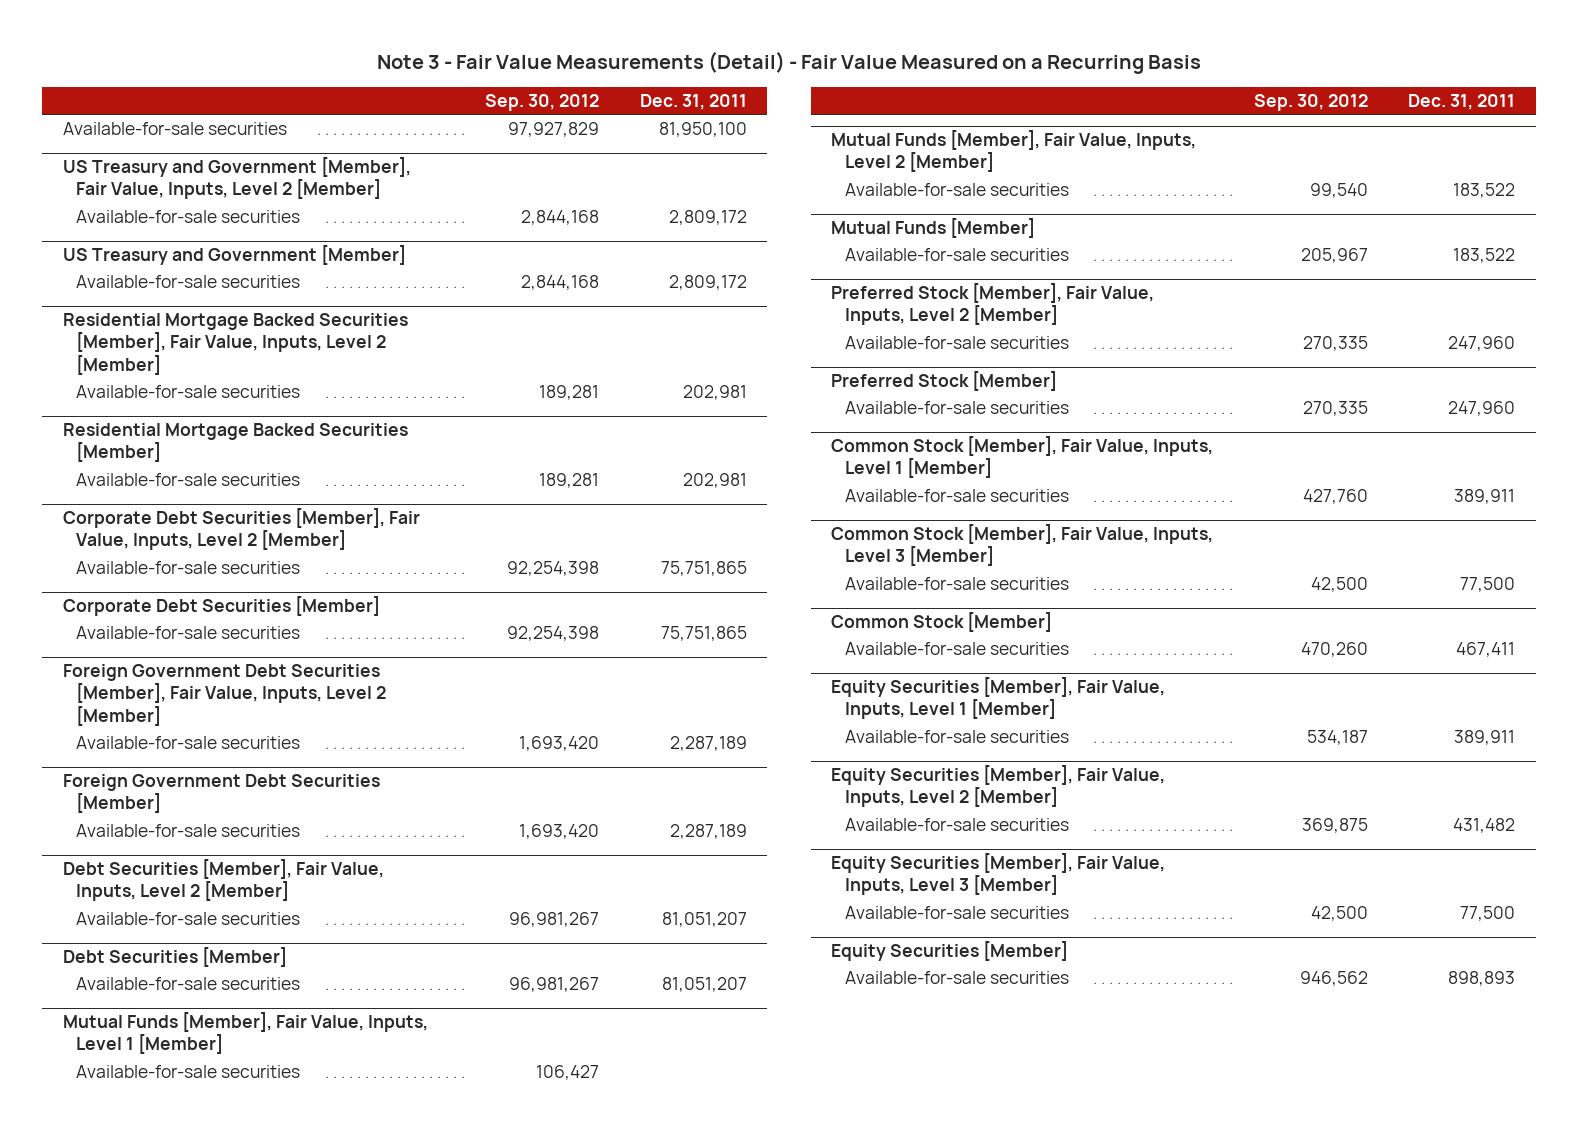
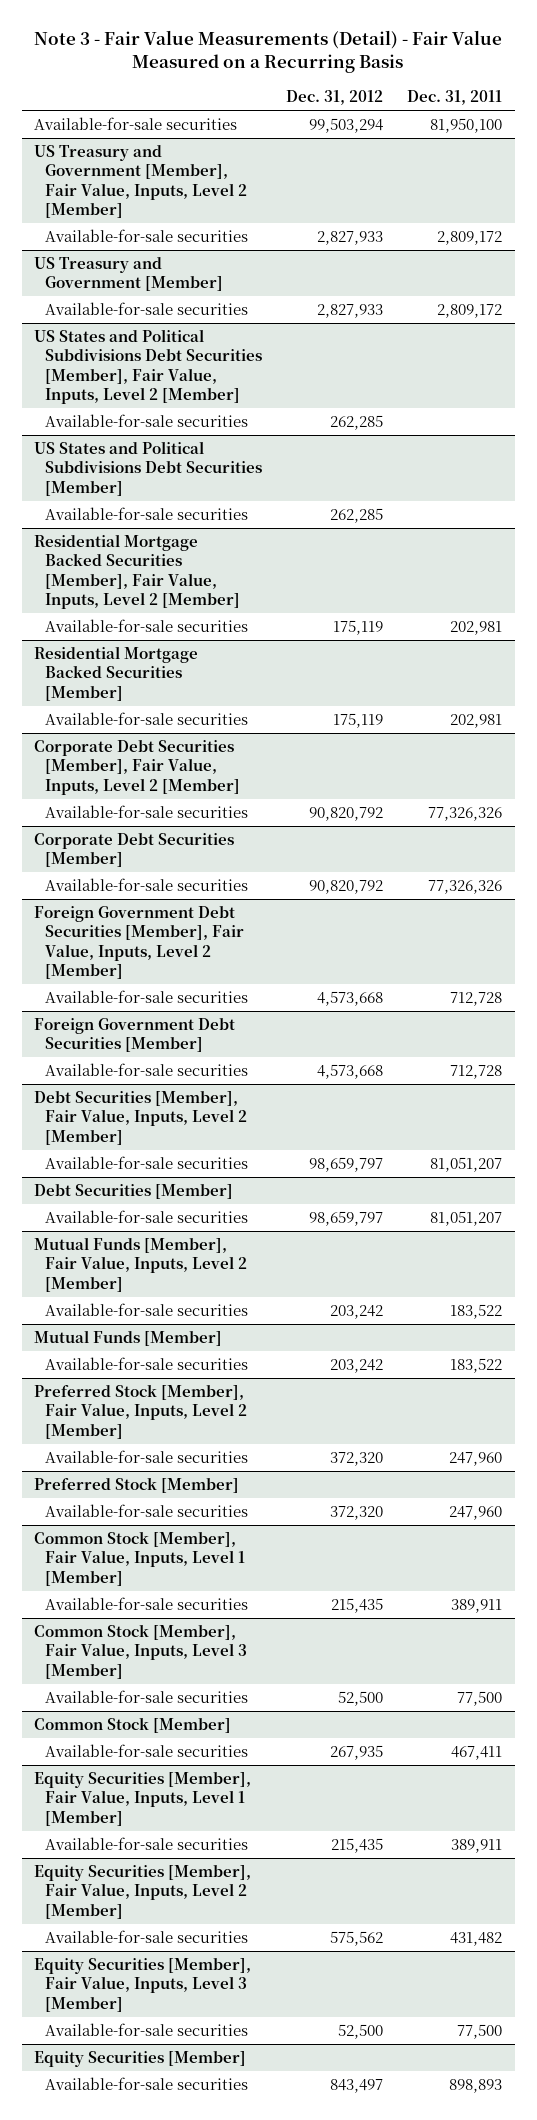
[485,93,600,111] Sep. 30, 2012 -> none
none -> [286,90,384,106] Dec. 31, 2012
none -> [34,328,262,405] US States and Political Subdivisions Debt Securities [Member], Fair Value, Inputs, Level 2 [Member]
none -> [44,413,248,427] Available-for-sale securities
none -> [34,440,262,496] US States and Political Subdivisions Debt Securities [Member]
none -> [44,506,248,520] Available-for-sale securities
[660,561,747,577] 75,751,865 -> [428,806,503,821] 77,326,326
[660,626,747,642] 75,751,865 -> [428,879,503,894] 77,326,326
[669,736,747,752] 2,287,189 -> [450,991,503,1006] 712,728
[669,824,747,840] 2,287,189 -> [450,1064,503,1079] 712,728
[62,1012,428,1055] Mutual Funds [Member], Fair Value, Inputs, Level 1 [Member] -> none
[76,1065,301,1079] Available-for-sale securities -> none

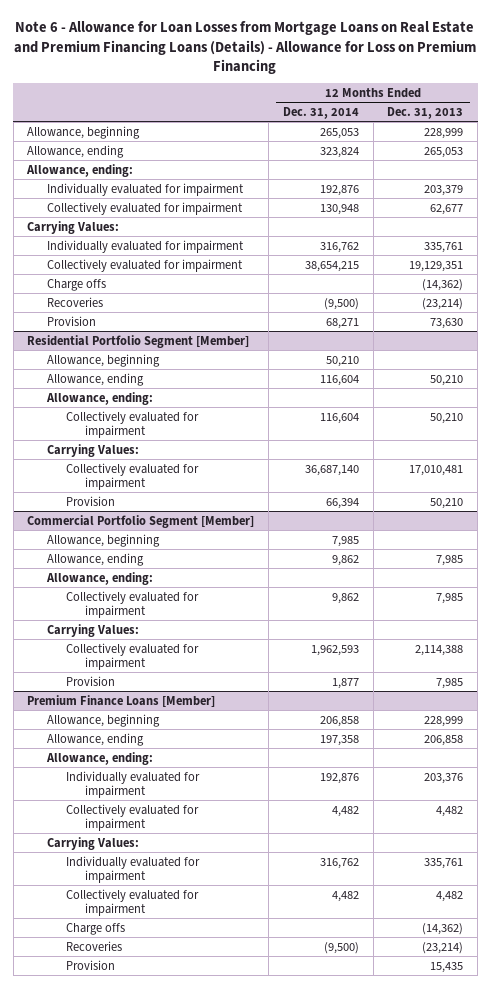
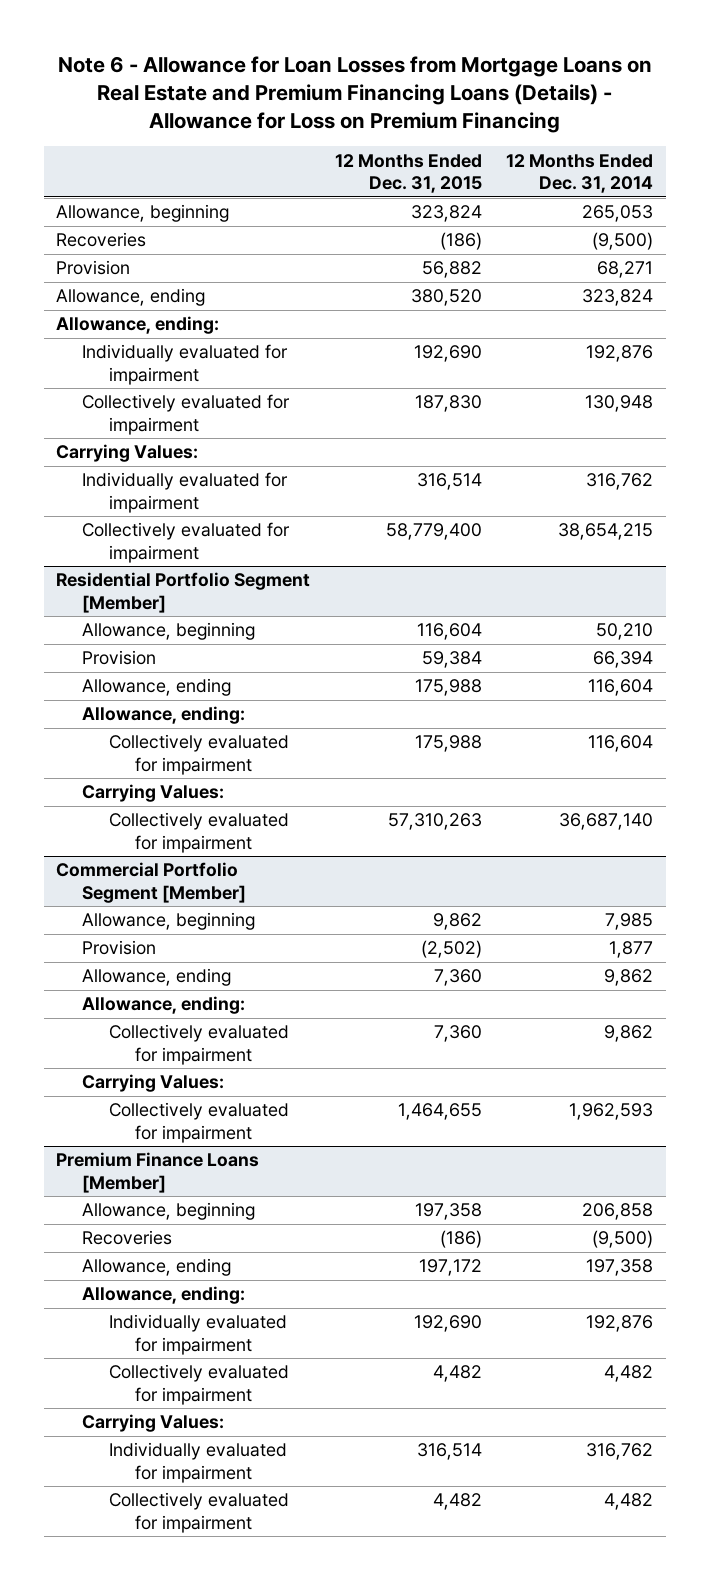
[387,107,464,120] Dec. 31, 2013 -> none
none -> [334,153,482,194] 12 Months Ended Dec. 31, 2015
[46,296,103,307] Recoveries -> [56,232,147,248] Recoveries
[46,315,96,326] Provision -> [56,260,131,276] Provision
[46,278,106,291] Charge offs -> none
[65,495,115,506] Provision -> [82,650,157,666] Provision
[65,675,115,686] Provision -> [82,940,157,956] Provision
[65,940,122,951] Recoveries -> [82,1230,173,1246] Recoveries
[65,922,125,935] Charge offs -> none
[65,959,115,970] Provision -> none

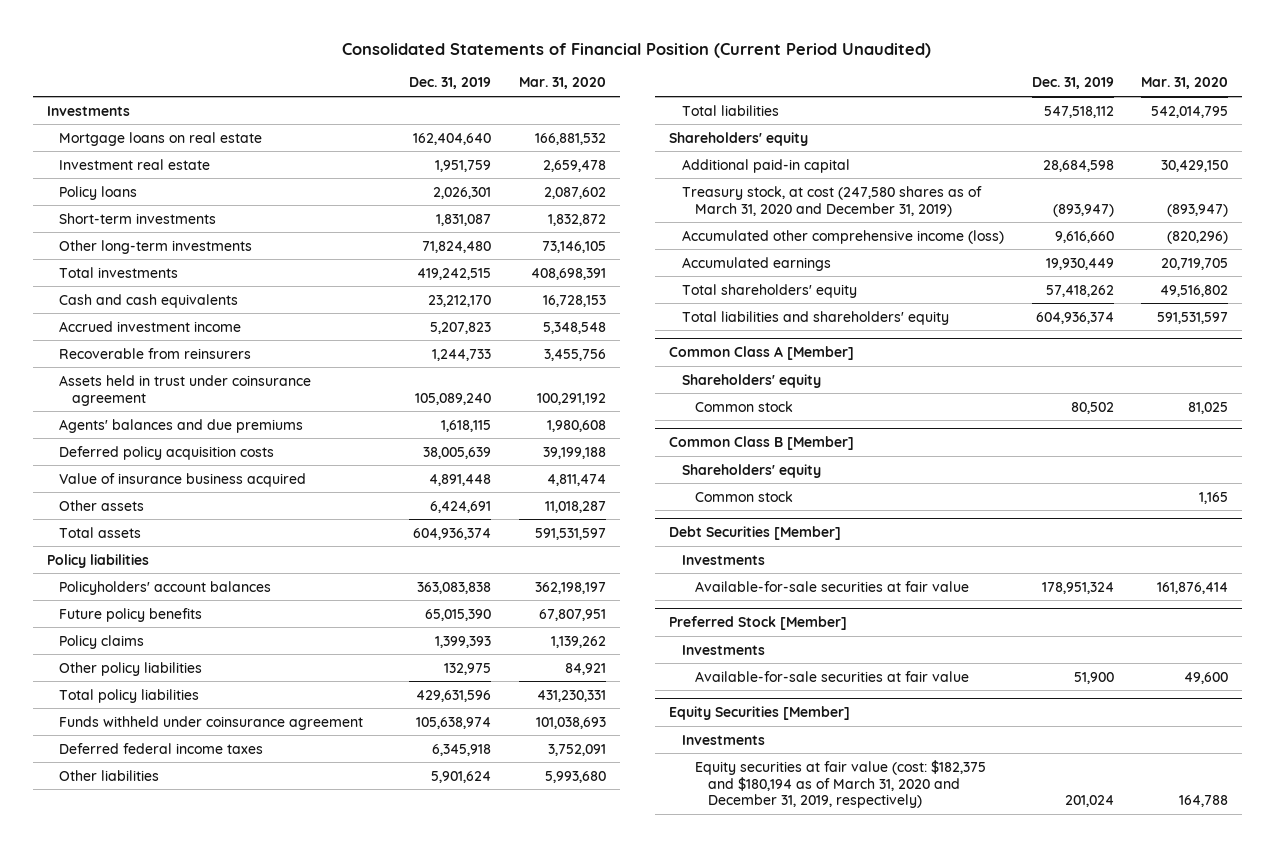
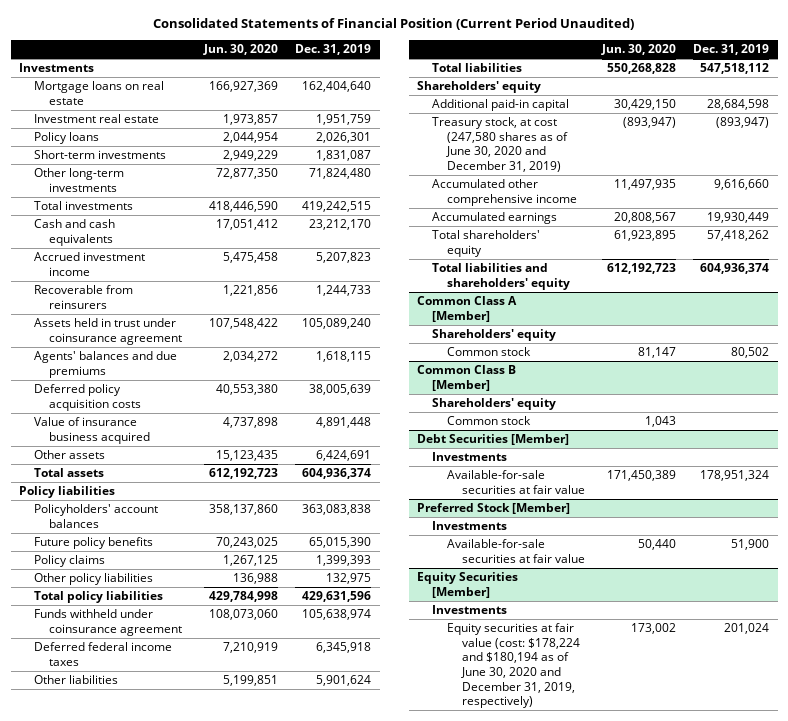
[518,77,606,90] Mar. 31, 2020 -> none
none -> [203,44,279,56] Jun. 30, 2020
[681,185,982,217] Treasury stock, at cost (247,580 shares as of March 31, 2020 and December 31, 2019) -> [432,117,569,173] Treasury stock, at cost (247,580 shares as of June 30, 2020 and December 31, 2019)
[681,229,1004,244] Accumulated other comprehensive income (loss) -> [432,179,578,206] Accumulated other comprehensive income
[694,759,986,809] Equity securities at fair value (cost: $182,375 and $180,194 as of March 31, 2020 and December 31, 2019, respectively) -> [447,623,581,709] Equity securities at fair value (cost: $178,224 and $180,194 as of June 30, 2020 and December 31, 2019, respectively)

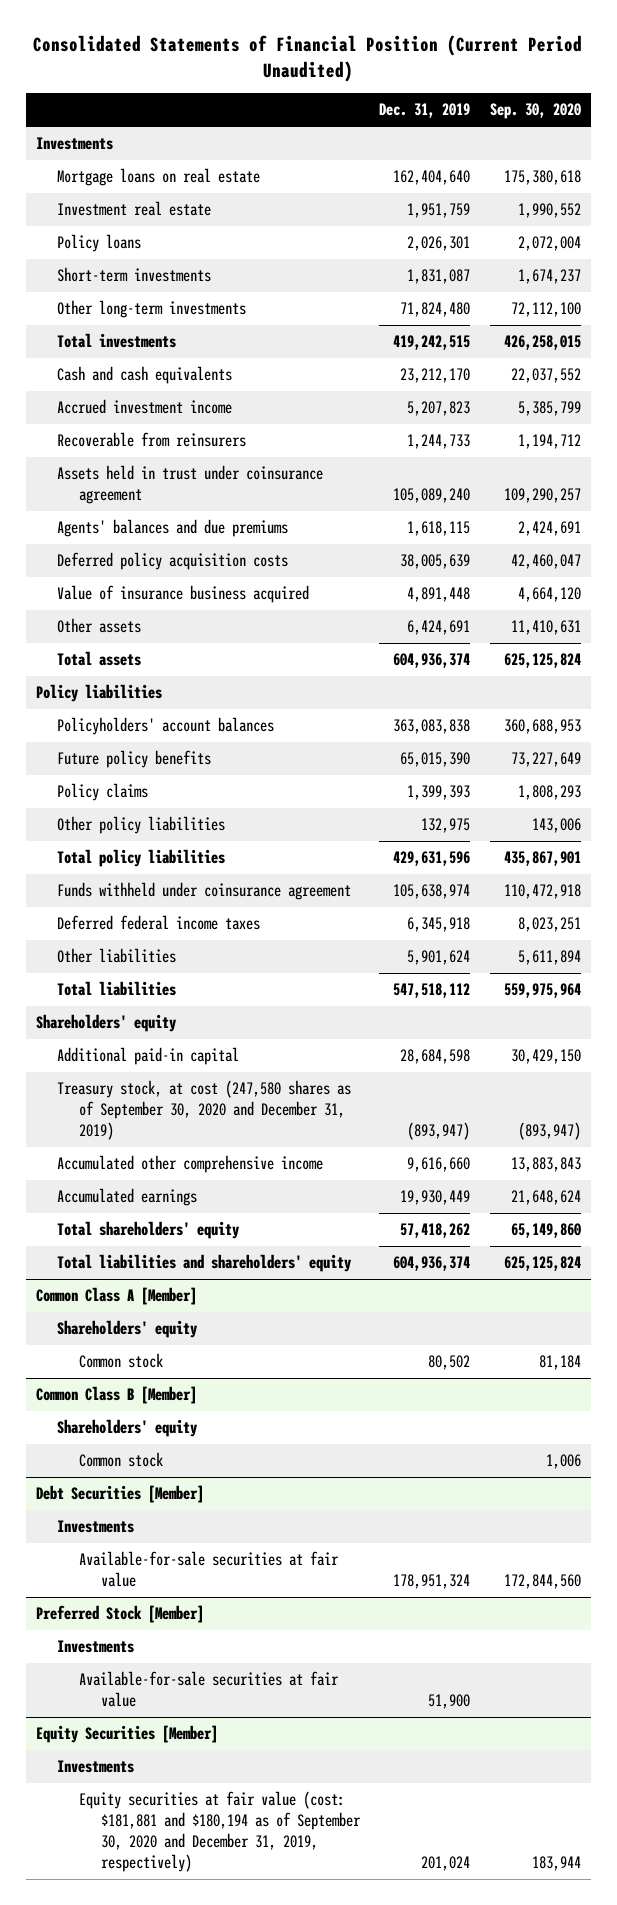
[203,44,279,56] Jun. 30, 2020 -> none
none -> [490,103,582,120] Sep. 30, 2020
[432,117,569,173] Treasury stock, at cost (247,580 shares as of June 30, 2020 and December 31, 2019) -> [57,1080,352,1140] Treasury stock, at cost (247,580 shares as of September 30, 2020 and December 31, 2019)
[447,623,581,709] Equity securities at fair value (cost: $178,224 and $180,194 as of June 30, 2020 and December 31, 2019, respectively) -> [78,1791,361,1872] Equity securities at fair value (cost: $181,881 and $180,194 as of September 30, 2020 and December 31, 2019, respectively)

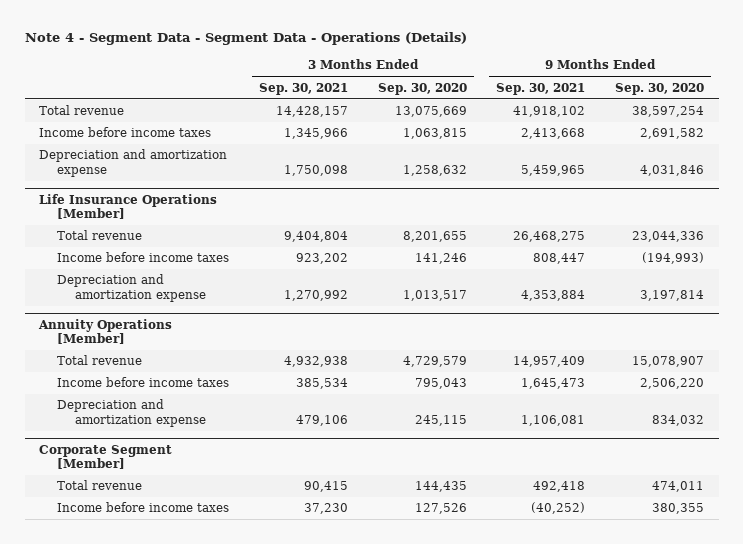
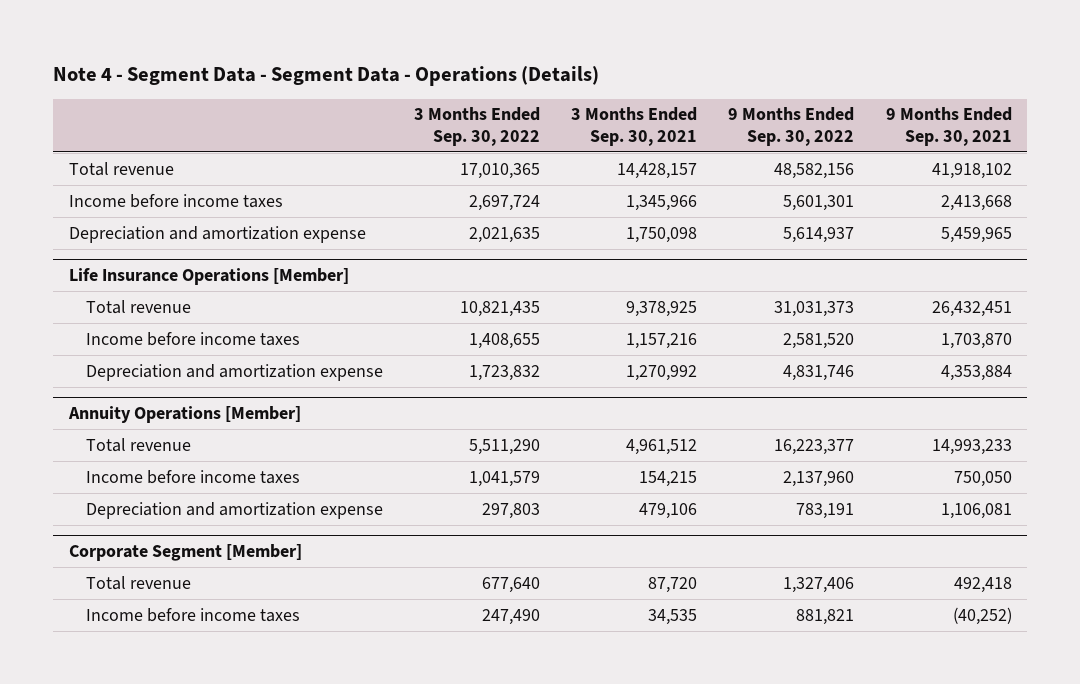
[377,82,467,95] Sep. 30, 2020 -> none
[615,82,705,95] Sep. 30, 2020 -> none
none -> [413,107,540,146] 3 Months Ended Sep. 30, 2022
none -> [728,107,855,146] 9 Months Ended Sep. 30, 2022
[284,231,349,243] 9,404,804 -> [626,300,698,317] 9,378,925
[513,231,586,243] 26,468,275 -> [931,300,1012,317] 26,432,451
[296,253,349,265] 923,202 -> [626,332,698,349] 1,157,216
[533,253,586,265] 808,447 -> [940,332,1012,349] 1,703,870
[284,356,349,368] 4,932,938 -> [626,438,698,455] 4,961,512
[513,356,586,368] 14,957,409 -> [931,438,1012,455] 14,993,233
[296,378,349,390] 385,534 -> [639,470,698,487] 154,215
[521,378,586,390] 1,645,473 -> [953,470,1012,487] 750,050
[304,481,349,493] 90,415 -> [648,576,698,593] 87,720
[304,503,349,515] 37,230 -> [648,608,698,625] 34,535

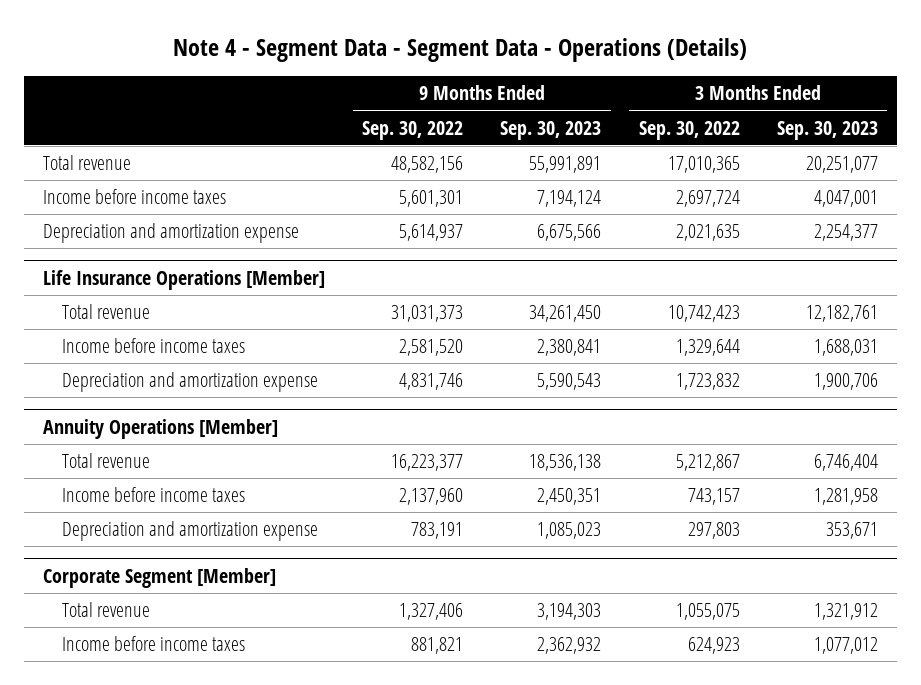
[571,107,698,146] 3 Months Ended Sep. 30, 2021 -> none
[885,107,1012,146] 9 Months Ended Sep. 30, 2021 -> none
none -> [500,120,602,140] Sep. 30, 2023
none -> [777,120,879,140] Sep. 30, 2023
[459,300,540,317] 10,821,435 -> [667,305,740,323] 10,742,423
[468,332,540,349] 1,408,655 -> [675,339,740,357] 1,329,644
[468,438,540,455] 5,511,290 -> [675,454,740,472] 5,212,867
[468,470,540,487] 1,041,579 -> [687,488,740,506] 743,157
[481,576,540,593] 677,640 -> [675,603,740,621] 1,055,075
[481,608,540,625] 247,490 -> [687,637,740,655] 624,923

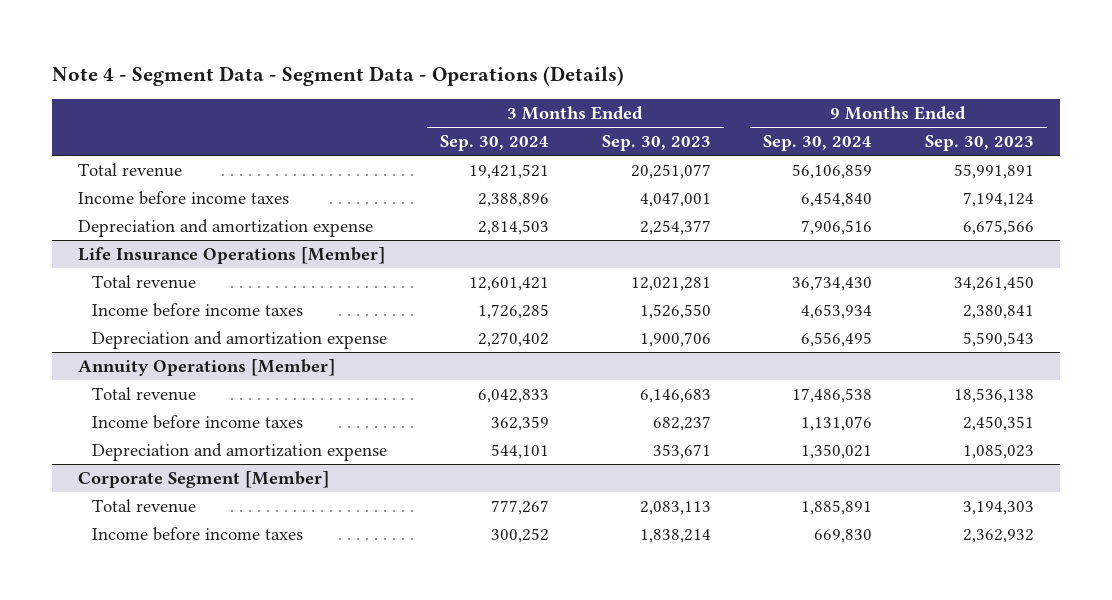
[362,120,464,140] Sep. 30, 2022 -> none
[638,120,740,140] Sep. 30, 2022 -> none
none -> [439,135,549,152] Sep. 30, 2024
none -> [763,135,873,152] Sep. 30, 2024
[806,305,879,323] 12,182,761 -> [630,277,711,292] 12,021,281
[814,339,879,357] 1,688,031 -> [639,304,711,320] 1,526,550
[814,454,879,472] 6,746,404 -> [639,389,711,404] 6,146,683
[814,488,879,506] 1,281,958 -> [652,416,711,432] 682,237
[814,603,879,621] 1,321,912 -> [639,501,711,516] 2,083,113
[814,637,879,655] 1,077,012 -> [639,529,711,544] 1,838,214

